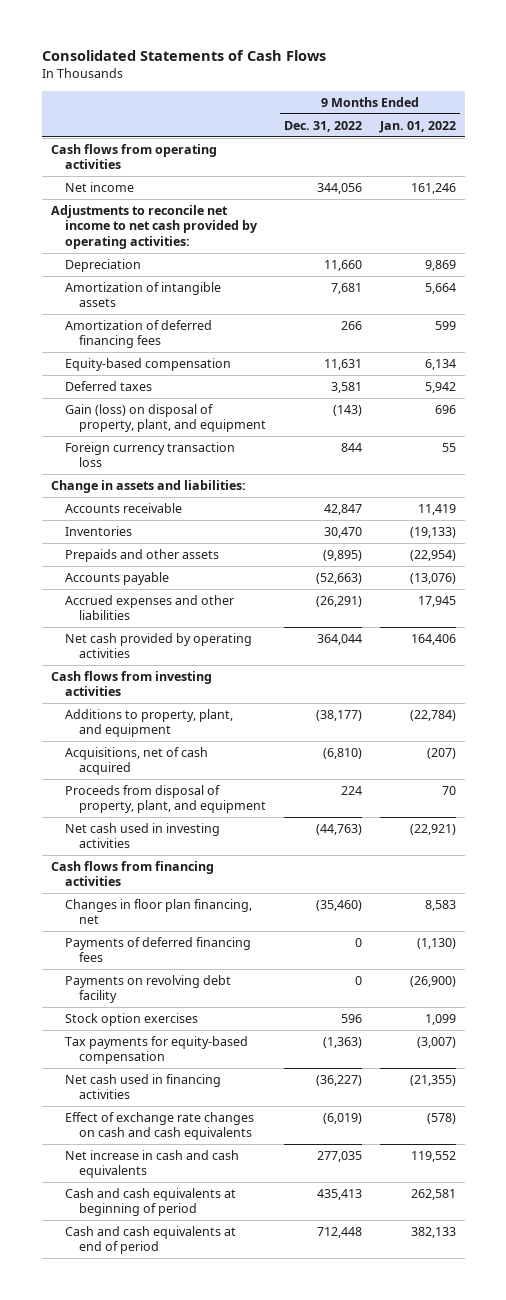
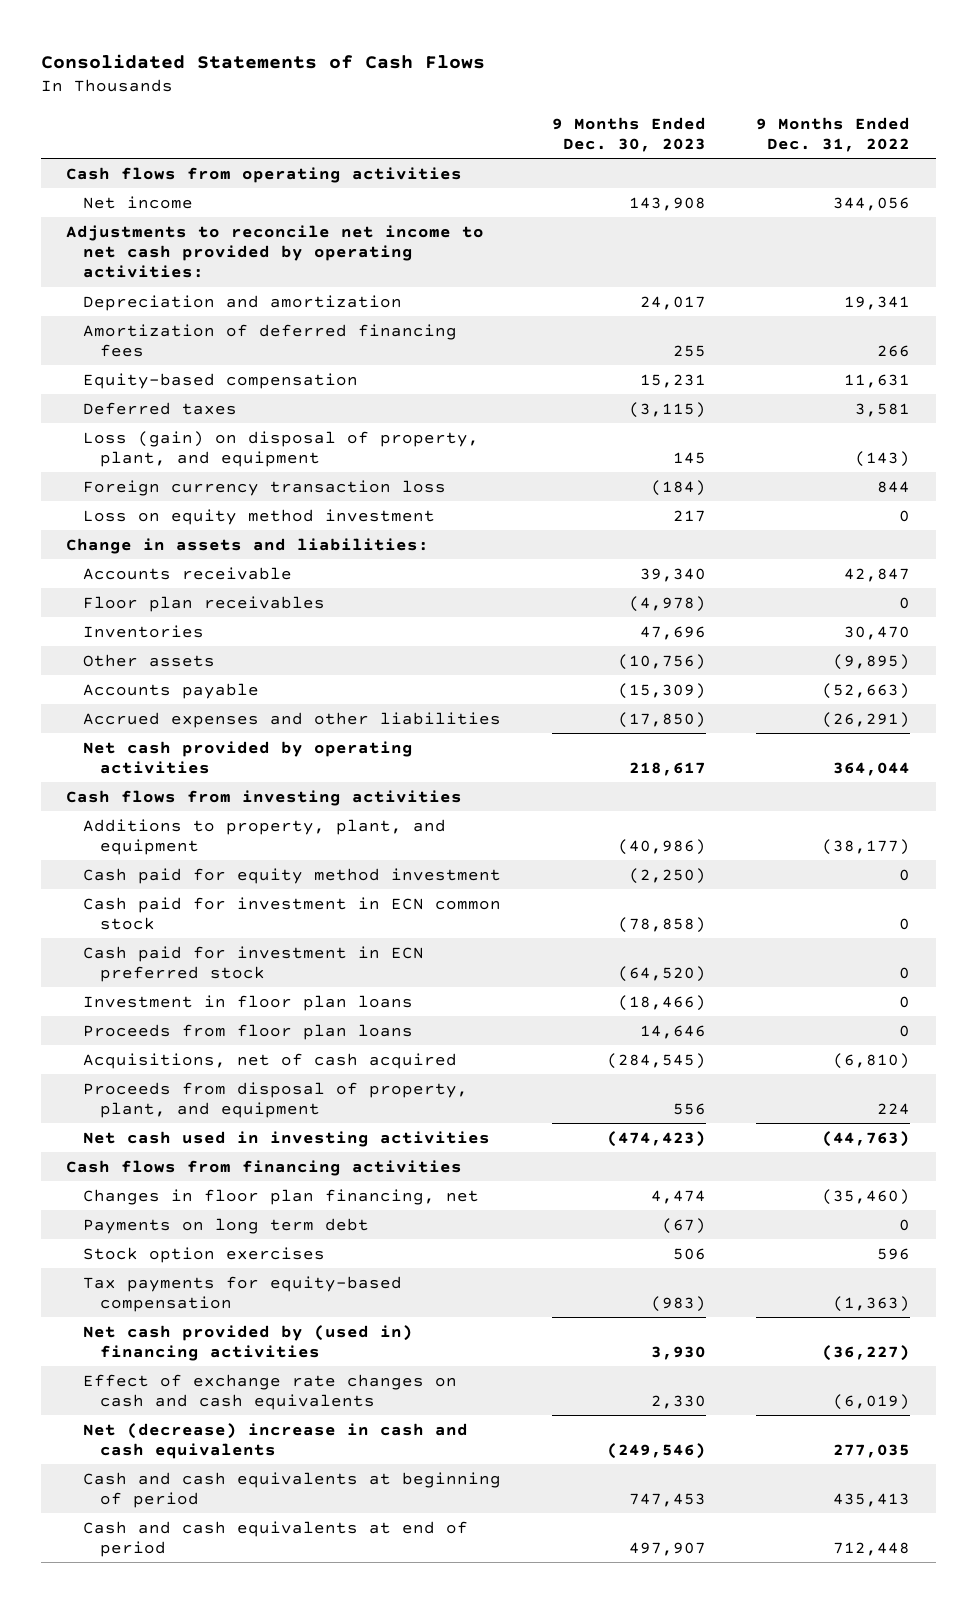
[378,120,456,133] Jan. 01, 2022 -> none
none -> [551,116,706,152] 9 Months Ended Dec. 30, 2023
[64,259,141,273] Depreciation -> none
[64,282,221,308] Amortization of intangible assets -> none
none -> [83,294,403,311] Depreciation and amortization
[64,404,267,433] Gain (loss) on disposal of property, plant, and equipment -> [83,430,480,468] Loss (gain) on disposal of property, plant, and equipment
none -> [83,508,436,525] Loss on equity method investment
none -> [83,595,326,612] Floor plan receivables
[64,549,219,563] Prepaids and other assets -> [83,653,216,667] Other assets
none -> [83,867,502,884] Cash paid for equity method investment
none -> [83,896,502,931] Cash paid for investment in ECN common stock
none -> [83,945,425,983] Cash paid for investment in ECN preferred stock
none -> [83,994,414,1011] Investment in floor plan loans
none -> [83,1023,414,1040] Proceeds from floor plan loans
[64,937,251,963] Payments of deferred financing fees -> none
[64,975,231,1004] Payments on revolving debt facility -> none
none -> [83,1217,370,1234] Payments on long term debt
[64,1074,221,1100] Net cash used in financing activities -> [83,1324,414,1362] Net cash provided by (used in) financing activities
[64,1150,239,1179] Net increase in cash and cash equivalents -> [83,1422,469,1460] Net (decrease) increase in cash and cash equivalents

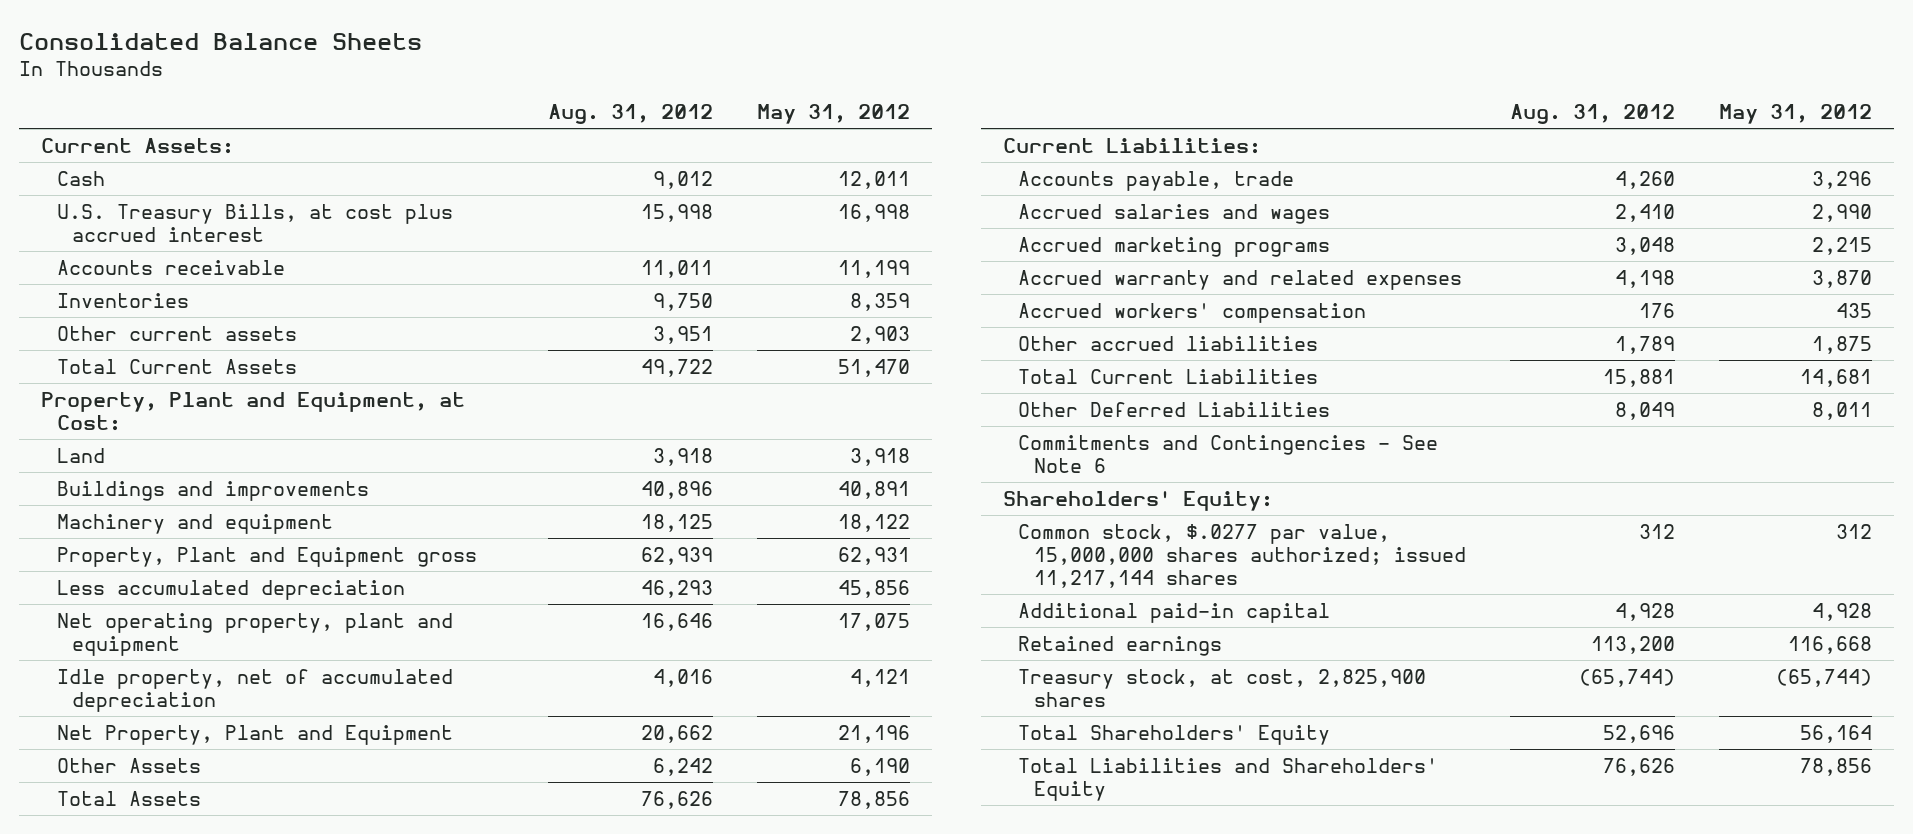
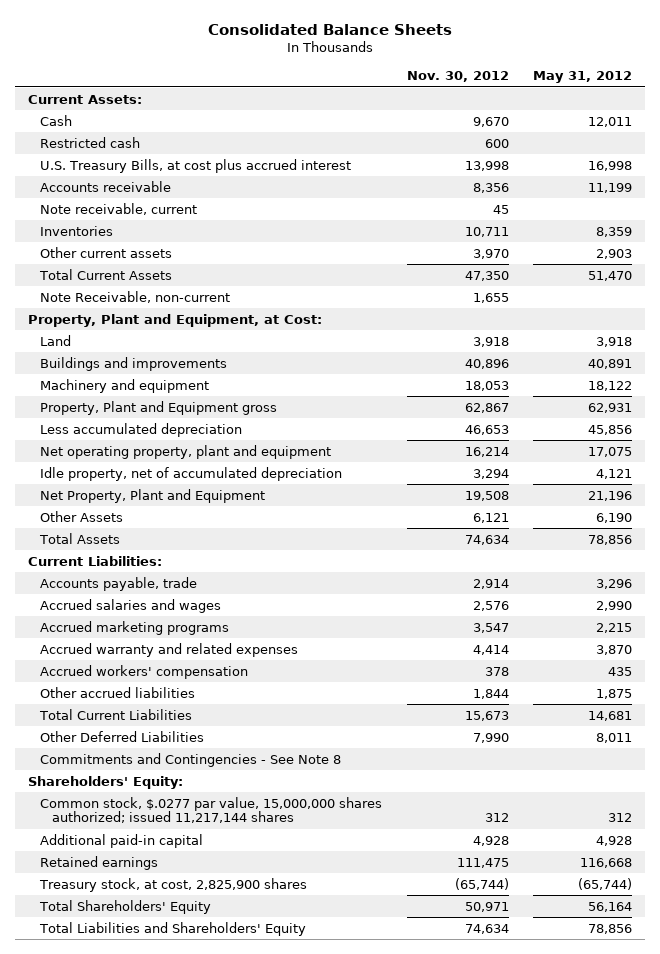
[548,104,714,125] Aug. 31, 2012 -> none
none -> [406,71,509,83] Nov. 30, 2012
none -> [39,136,140,148] Restricted cash
none -> [39,202,197,215] Note receivable, current
none -> [39,290,230,303] Note Receivable, non-current
[1018,434,1439,474] Commitments and Contingencies - See Note 6 -> [39,752,341,767] Commitments and Contingencies - See Note 8

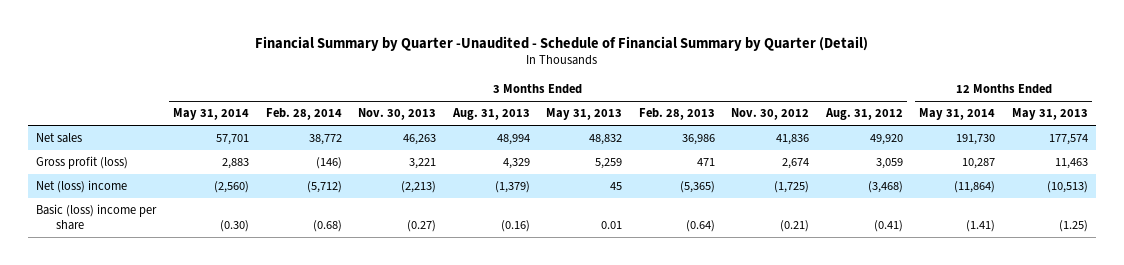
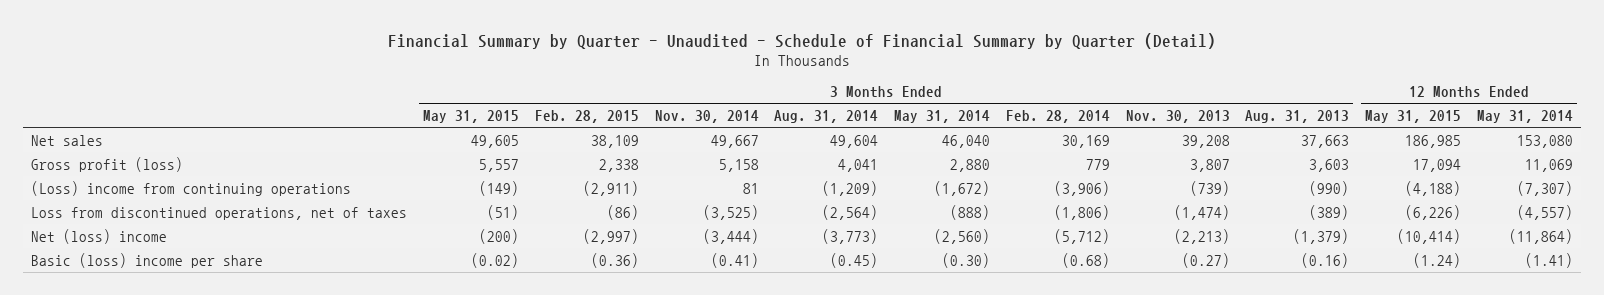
[255,35,869,51] Financial Summary by Quarter -Unaudited - Schedule of Financial Summary by Quarter (Detail) -> [388,32,1217,49] Financial Summary by Quarter - Unaudited - Schedule of Financial Summary by Quarter (Detail)
[546,108,623,121] May 31, 2013 -> none
[638,108,715,121] Feb. 28, 2013 -> none
[731,108,810,121] Nov. 30, 2012 -> none
[824,108,903,121] Aug. 31, 2012 -> none
[1011,108,1088,121] May 31, 2013 -> none
none -> [423,109,520,123] May 31, 2015
none -> [534,109,639,123] Feb. 28, 2015
none -> [654,109,759,123] Nov. 30, 2014
none -> [774,109,879,123] Aug. 31, 2014
none -> [1365,109,1462,123] May 31, 2015
[215,134,249,146] 57,701 -> [942,134,991,148] 46,040
[308,134,342,146] 38,772 -> [1061,134,1110,148] 30,169
[403,134,437,146] 46,263 -> [1181,134,1230,148] 39,208
[496,134,530,146] 48,994 -> [1301,134,1350,148] 37,663
[956,134,996,146] 191,730 -> [1516,134,1573,148] 153,080
[221,158,249,170] 2,883 -> [950,158,991,172] 2,880
[315,157,342,170] (146) -> [1085,158,1110,170] 779
[409,158,437,170] 3,221 -> [1189,158,1230,172] 3,807
[502,158,530,170] 4,329 -> [1309,158,1350,172] 3,603
[962,158,996,170] 10,287 -> [1524,158,1573,172] 11,069
none -> [31,180,352,196] (Loss) income from continuing operations
none -> [31,206,408,220] Loss from discontinued operations, net of taxes

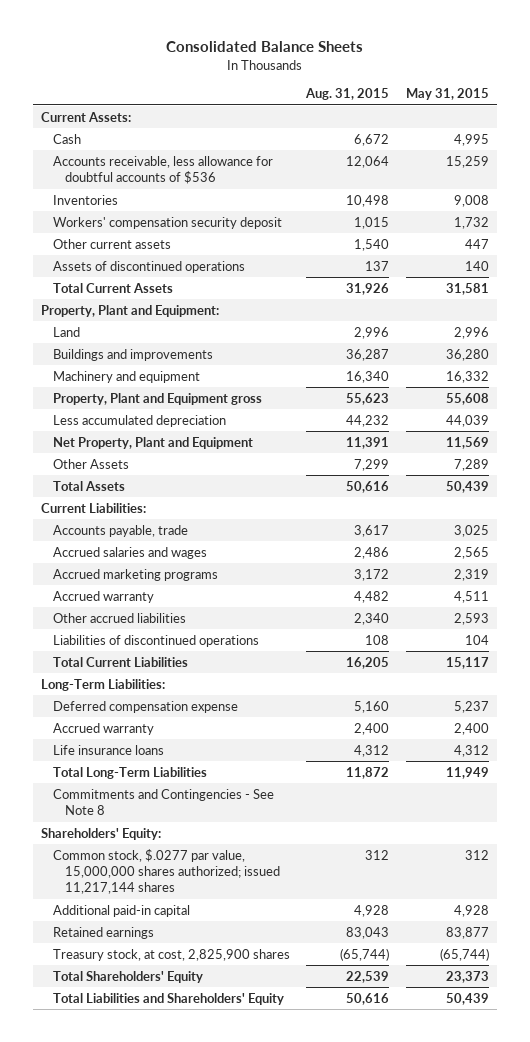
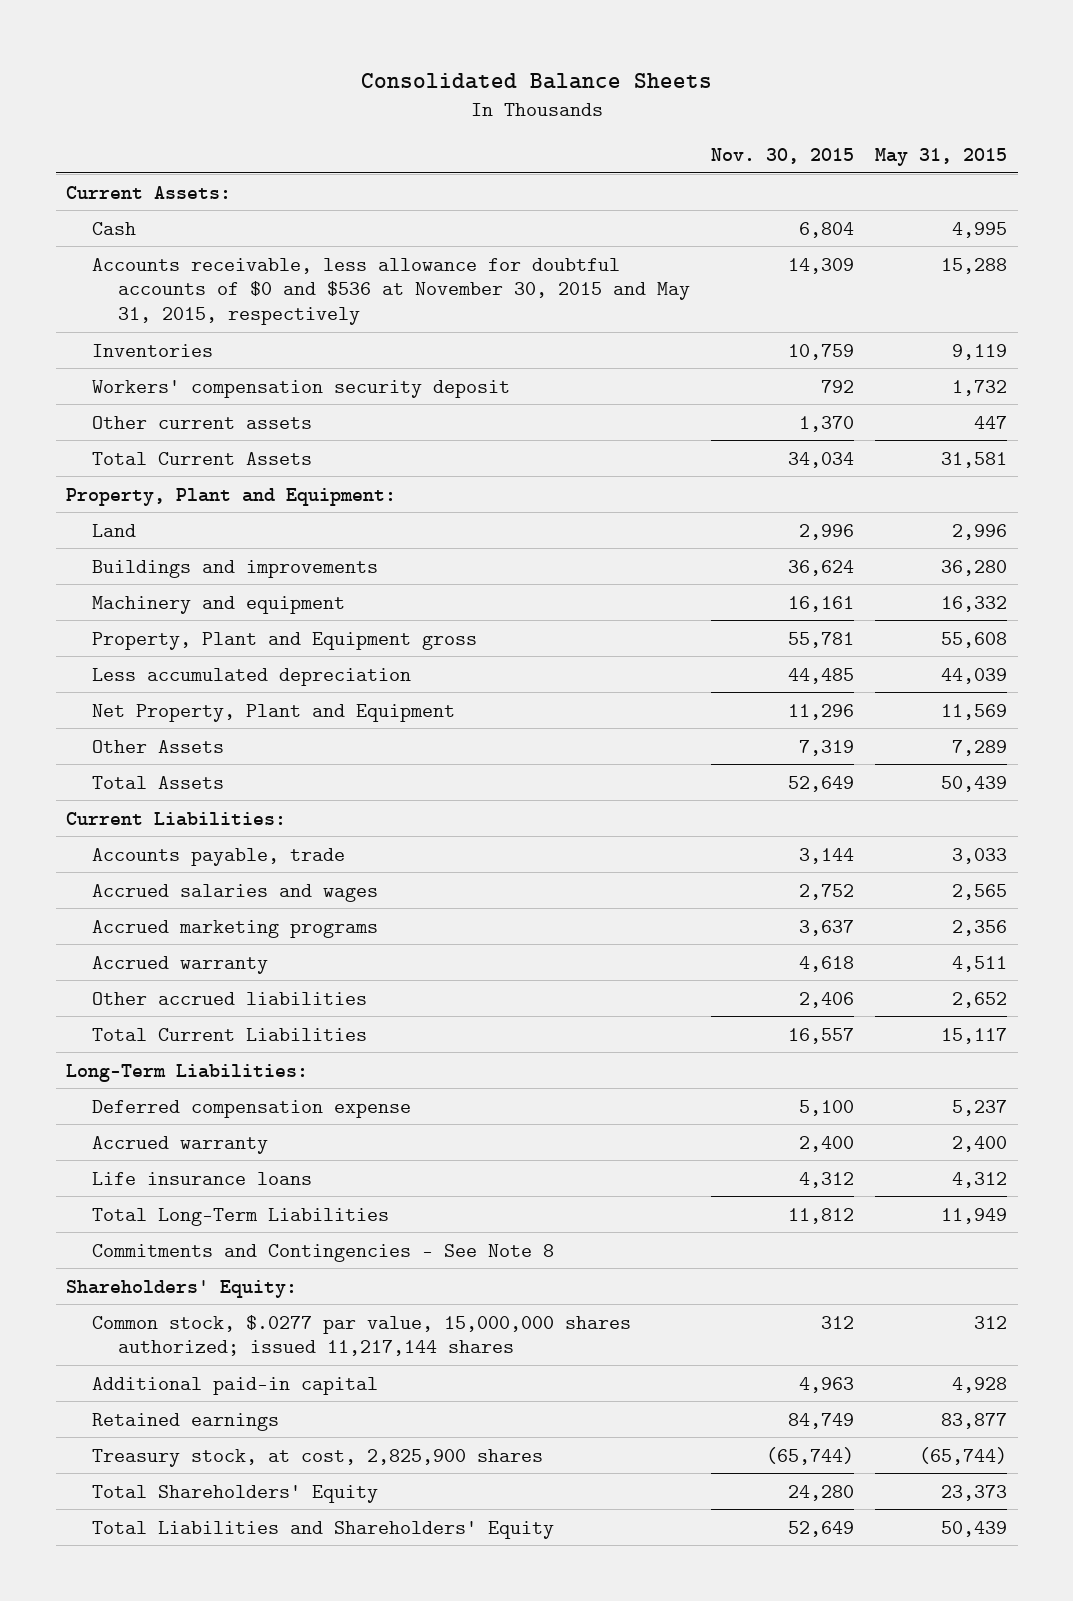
[305,88,390,101] Aug. 31, 2015 -> none
none -> [711,148,855,165] Nov. 30, 2015
[52,155,273,185] Accounts receivable, less allowance for doubtful accounts of $536 -> [92,257,691,326] Accounts receivable, less allowance for doubtful accounts of $0 and $536 at November 30, 2015 and May 31, 2015, respectively
[445,155,489,168] 15,259 -> [941,257,1008,274] 15,288
[453,194,489,207] 9,008 -> [952,343,1008,360] 9,119
[52,260,245,273] Assets of discontinued operations -> none
[453,524,489,537] 3,025 -> [952,847,1008,864] 3,033
[453,568,489,581] 2,319 -> [952,919,1008,936] 2,356
[52,634,259,647] Liabilities of discontinued operations -> none
[453,612,489,625] 2,593 -> [952,991,1008,1008] 2,652

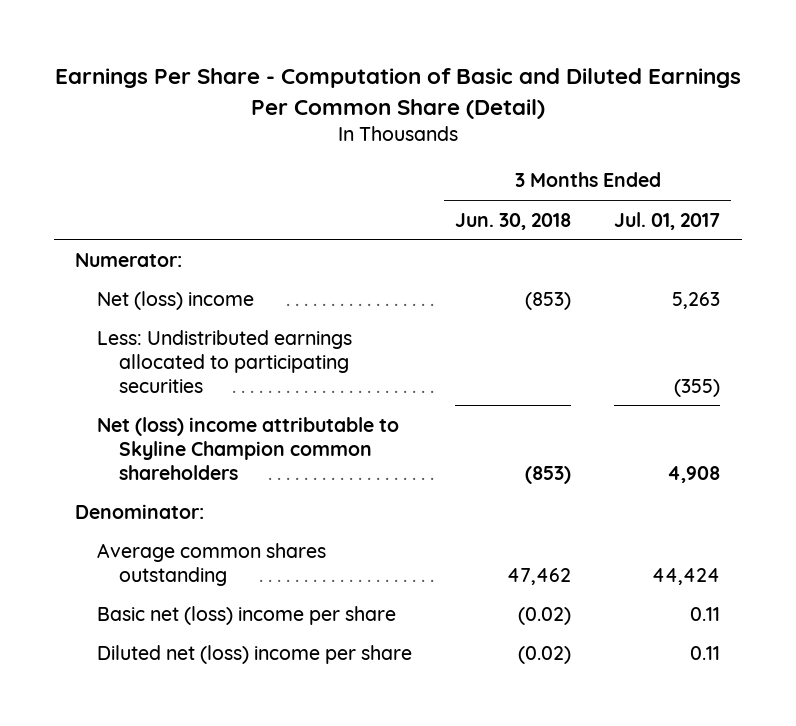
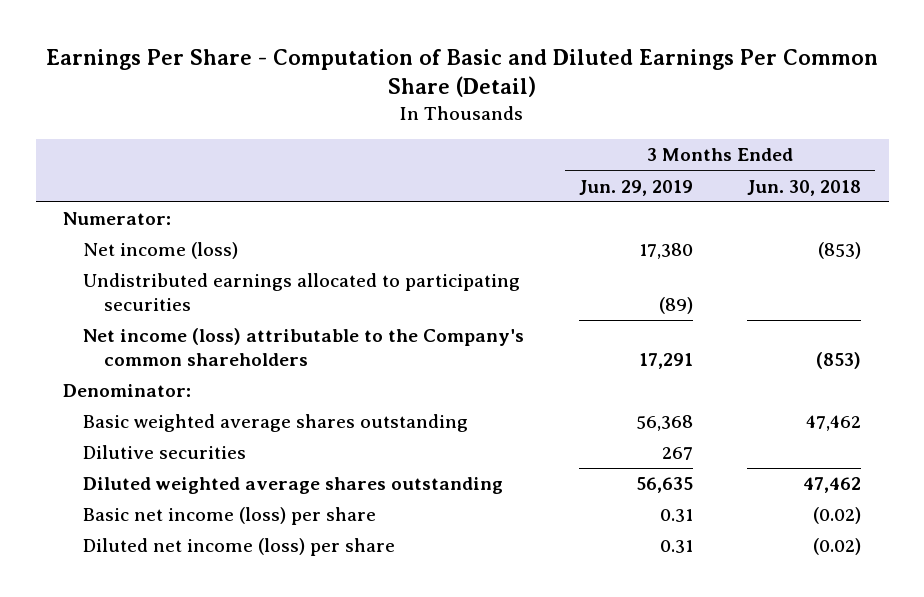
[614,211,721,230] Jul. 01, 2017 -> none
none -> [578,179,693,196] Jun. 29, 2019
[96,290,254,310] Net (loss) income -> [83,242,239,260] Net income (loss)
[96,329,352,393] Less: Undistributed earnings allocated to participating securities -> [83,273,521,311] Undistributed earnings allocated to participating securities
[96,416,399,480] Net (loss) income attributable to Skyline Champion common shareholders -> [83,328,525,366] Net income (loss) attributable to the Company's common shareholders
[96,542,326,586] Average common shares outstanding -> [83,414,469,433] Basic weighted average shares outstanding
none -> [83,445,247,460] Dilutive securities
none -> [83,477,504,495] Diluted weighted average shares outstanding
[96,605,396,625] Basic net (loss) income per share -> [83,507,377,526] Basic net income (loss) per share
[96,644,412,664] Diluted net (loss) income per share -> [83,538,396,557] Diluted net income (loss) per share

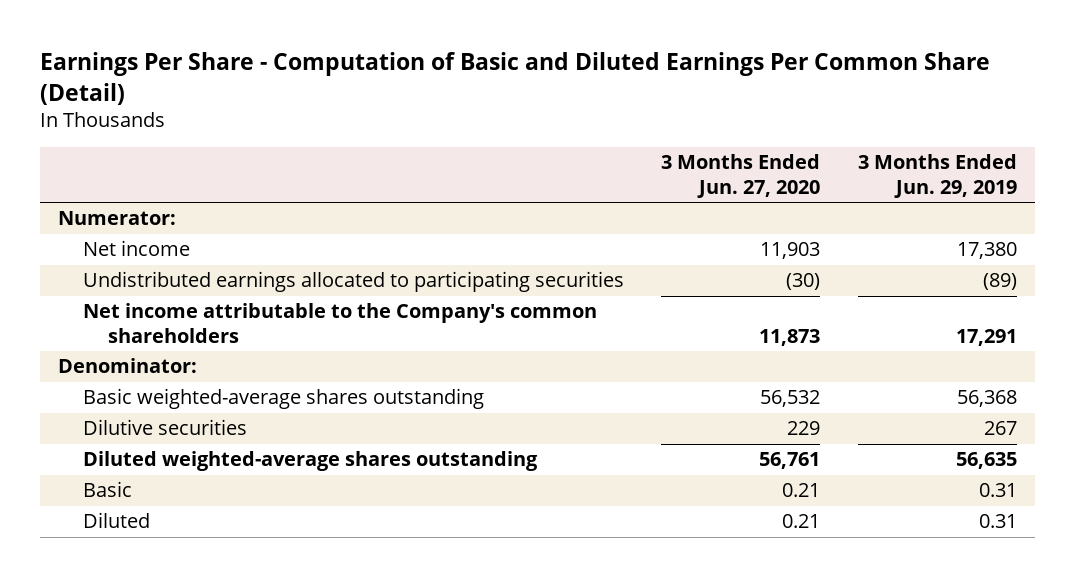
[747,179,862,196] Jun. 30, 2018 -> none
none -> [661,154,821,199] 3 Months Ended Jun. 27, 2020
[83,242,239,260] Net income (loss) -> [82,240,190,257] Net income
[83,328,525,366] Net income (loss) attributable to the Company's common shareholders -> [82,303,597,343] Net income attributable to the Company's common shareholders
[83,414,469,433] Basic weighted average shares outstanding -> [82,388,484,410] Basic weighted-average shares outstanding
[83,477,504,495] Diluted weighted average shares outstanding -> [82,451,538,472] Diluted weighted-average shares outstanding
[83,507,377,526] Basic net income (loss) per share -> [82,481,132,498] Basic
[83,538,396,557] Diluted net income (loss) per share -> [82,512,150,529] Diluted

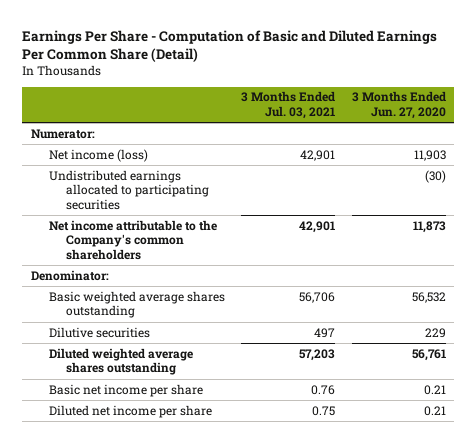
[857,154,1017,199] 3 Months Ended Jun. 29, 2019 -> none
none -> [241,91,336,119] 3 Months Ended Jul. 03, 2021
[82,240,190,257] Net income -> [48,148,148,162] Net income (loss)
[82,388,484,410] Basic weighted-average shares outstanding -> [48,290,225,319] Basic weighted average shares outstanding
[82,451,538,472] Diluted weighted-average shares outstanding -> [48,347,193,376] Diluted weighted average shares outstanding
[82,481,132,498] Basic -> [48,383,203,397] Basic net income per share
[82,512,150,529] Diluted -> [48,404,212,418] Diluted net income per share

